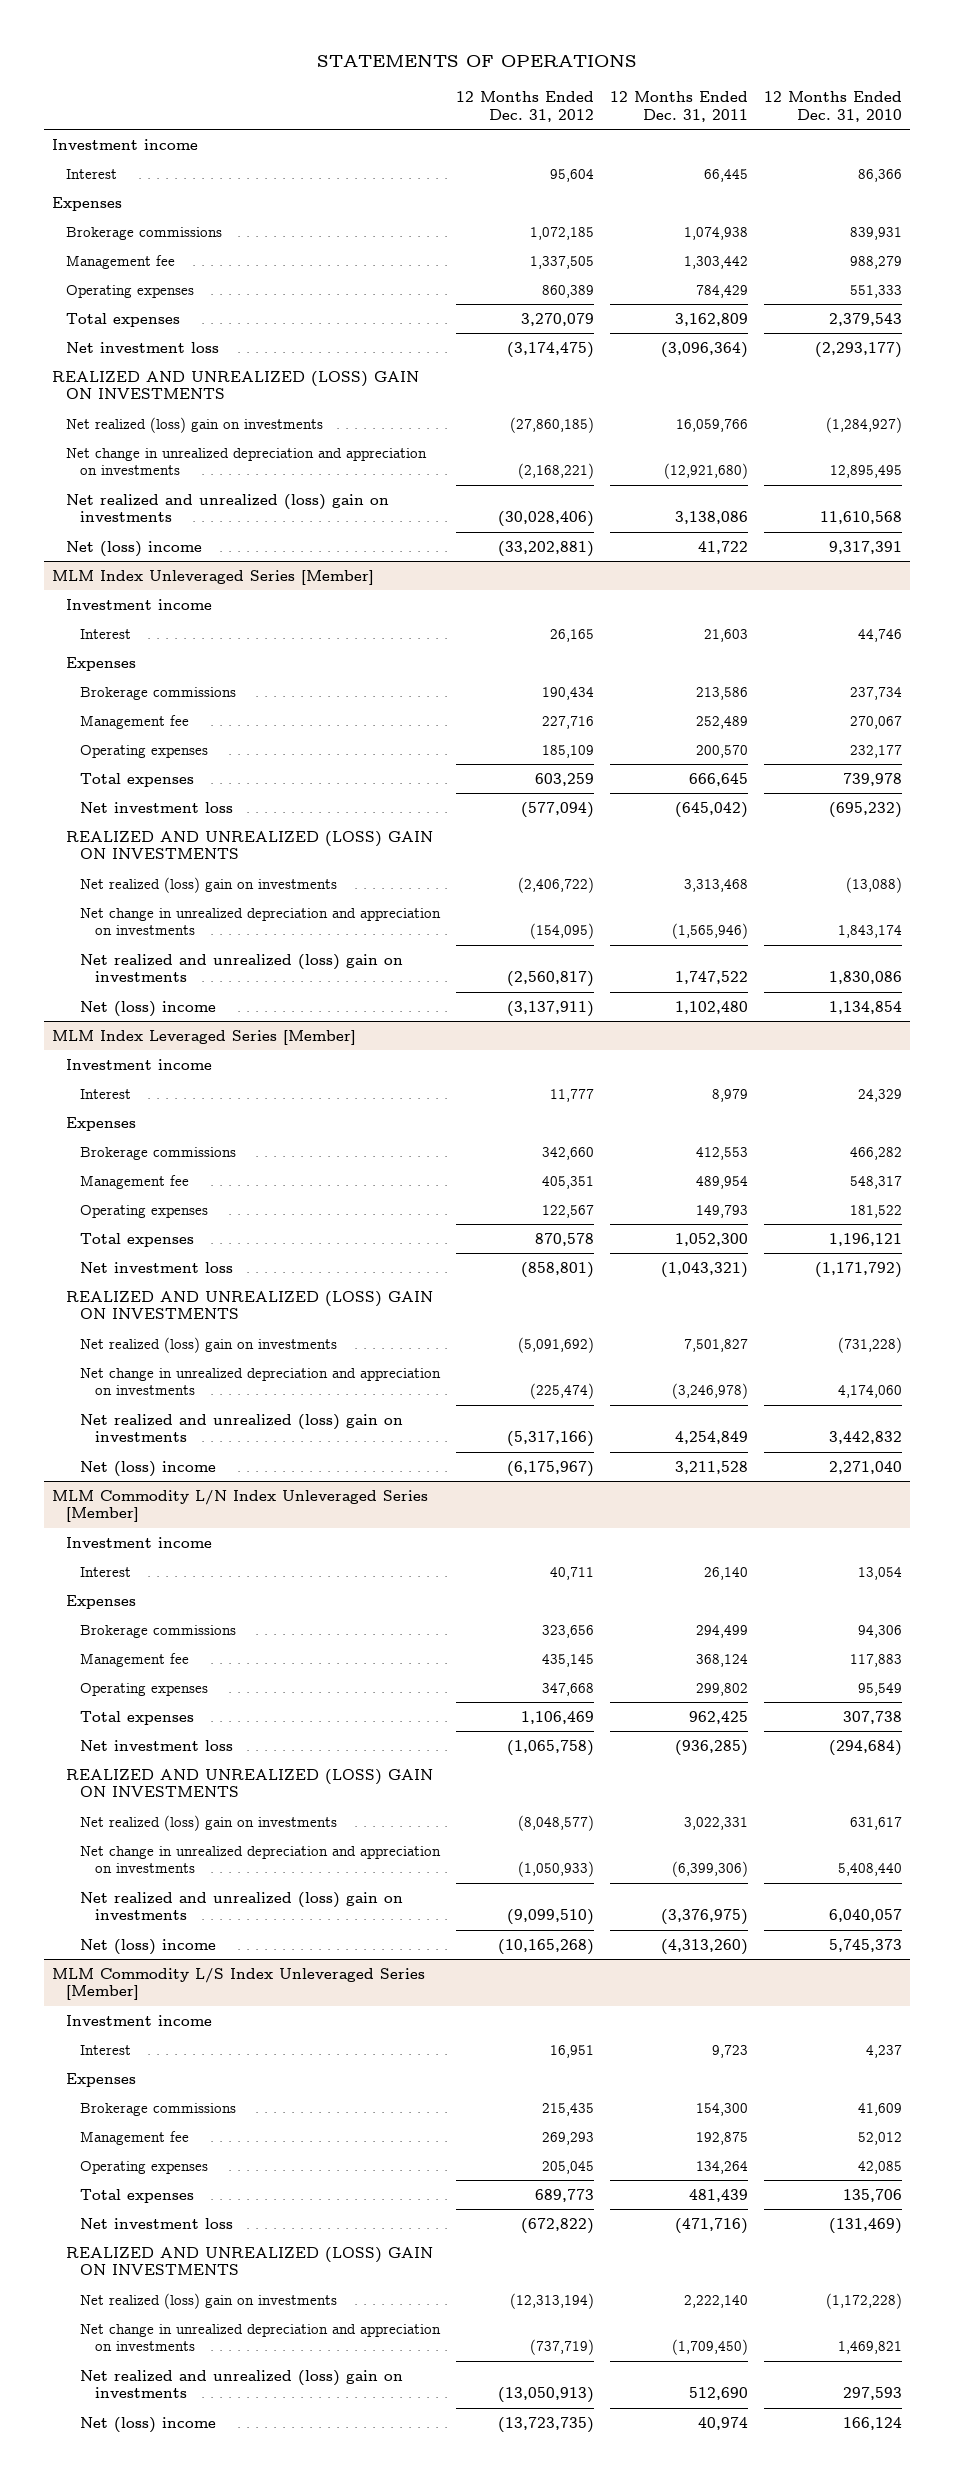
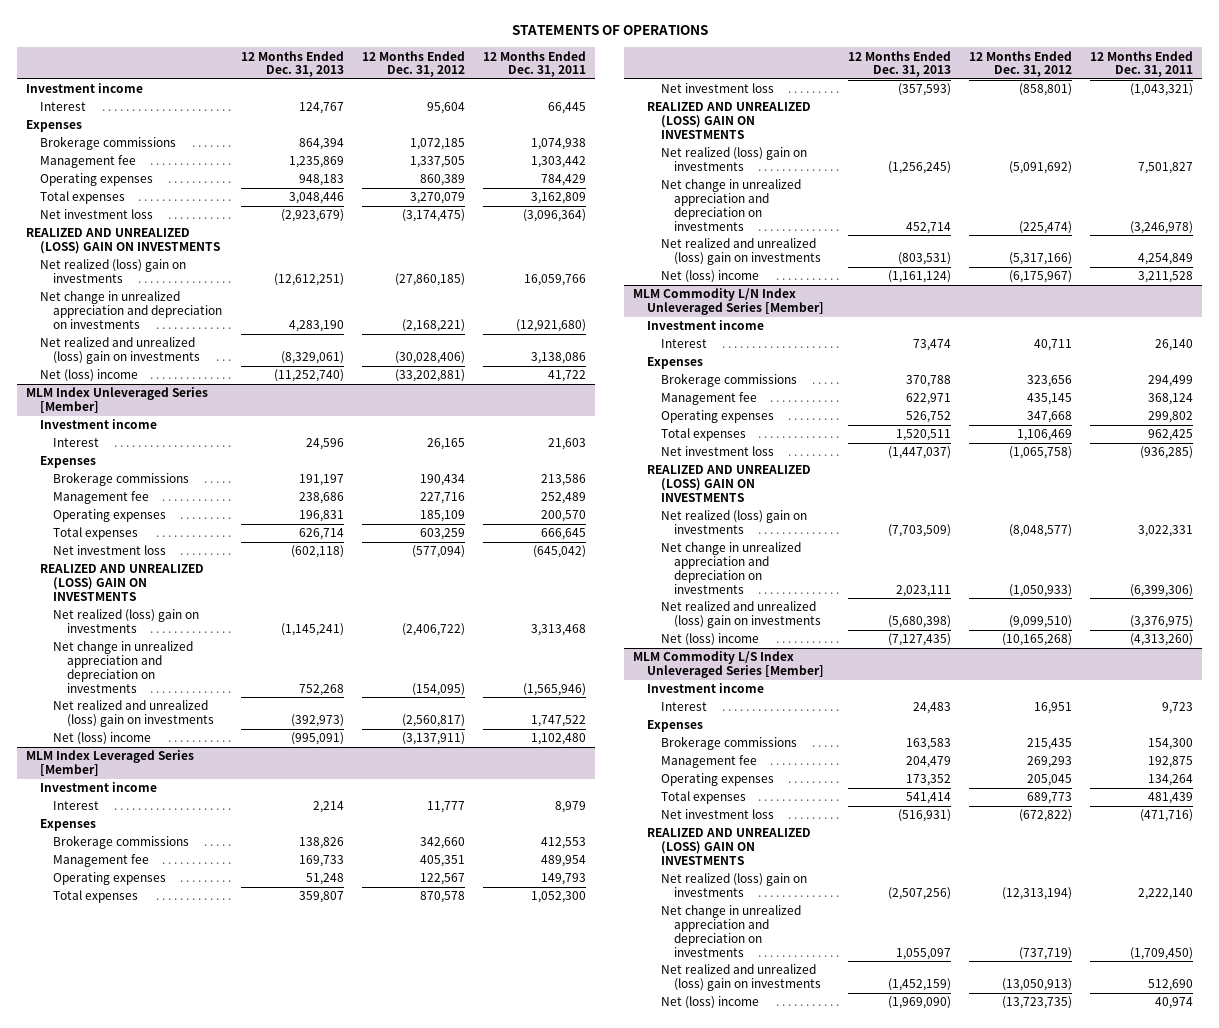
[764,91,903,122] 12 Months Ended Dec. 31, 2010 -> none
none -> [240,50,344,78] 12 Months Ended Dec. 31, 2013
[66,447,428,476] Net change in unrealized depreciation and appreciation on investments -> [39,291,223,329] Net change in unrealized appreciation and depreciation on investments
[80,907,442,936] Net change in unrealized depreciation and appreciation on investments -> [53,641,194,693] Net change in unrealized appreciation and depreciation on investments
[80,1367,442,1396] Net change in unrealized depreciation and appreciation on investments -> [660,179,801,231] Net change in unrealized appreciation and depreciation on investments
[80,1845,442,1874] Net change in unrealized depreciation and appreciation on investments -> [660,542,801,594] Net change in unrealized appreciation and depreciation on investments
[80,2323,442,2352] Net change in unrealized depreciation and appreciation on investments -> [660,905,801,957] Net change in unrealized appreciation and depreciation on investments

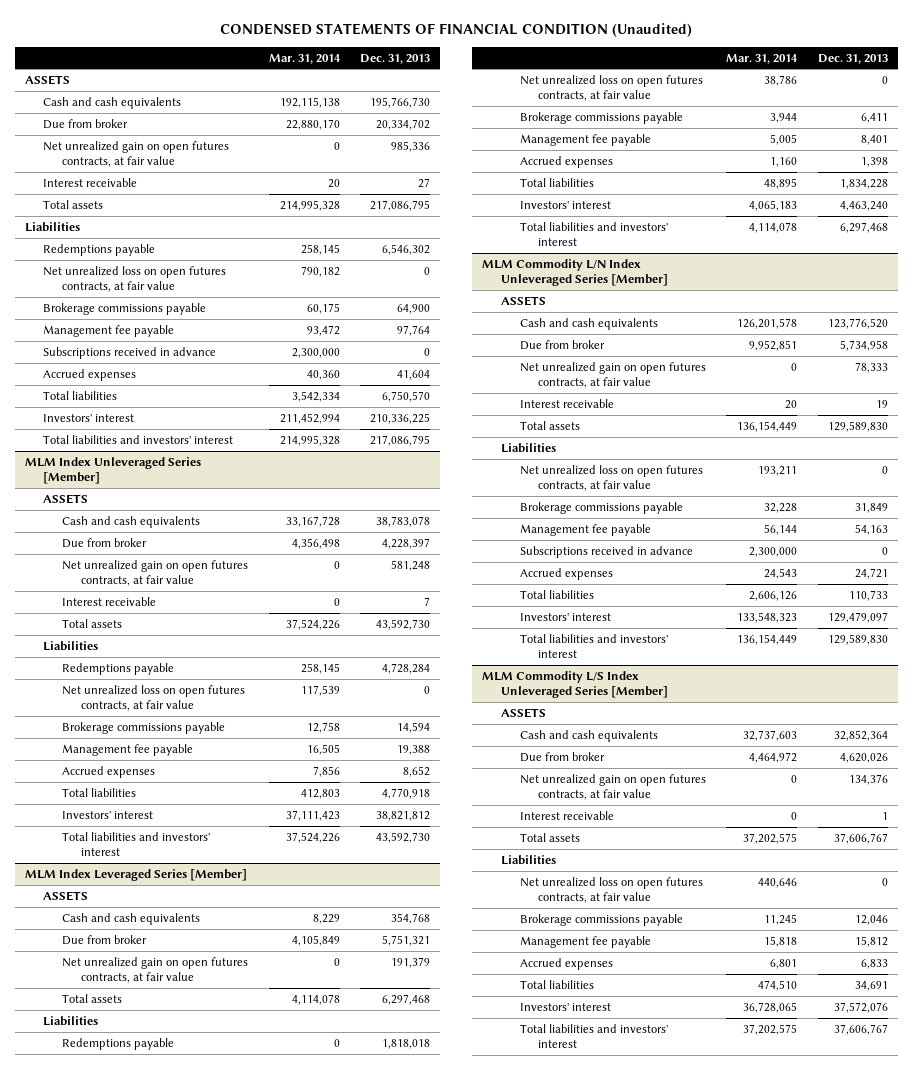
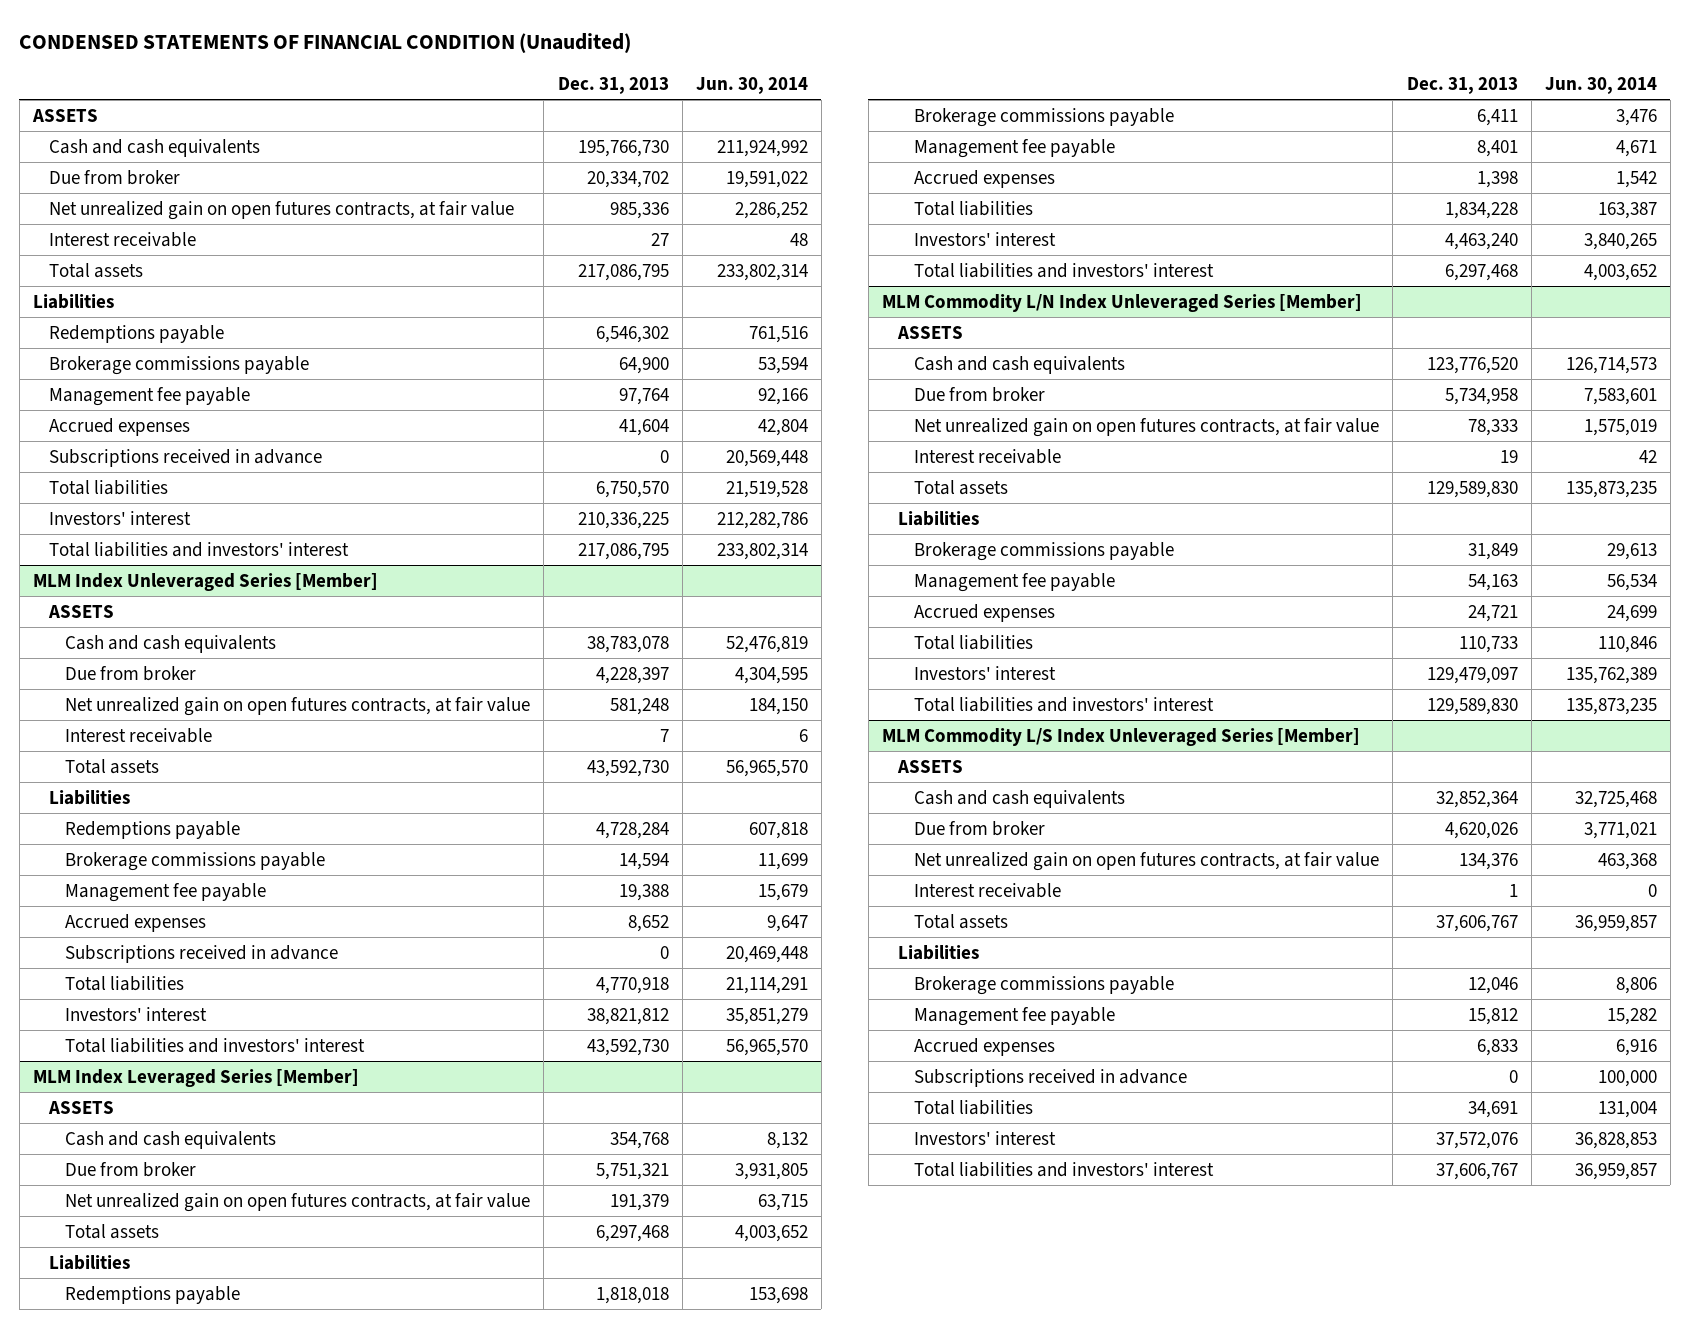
[268,53,341,64] Mar. 31, 2014 -> none
none -> [695,76,808,94] Jun. 30, 2014
[43,265,227,293] Net unrealized loss on open futures contracts, at fair value -> none
[43,346,217,359] Subscriptions received in advance -> [49,448,323,467] Subscriptions received in advance
[62,684,246,712] Net unrealized loss on open futures contracts, at fair value -> none
none -> [65,944,339,963] Subscriptions received in advance
[519,74,703,102] Net unrealized loss on open futures contracts, at fair value -> none
[519,464,703,492] Net unrealized loss on open futures contracts, at fair value -> none
[519,545,693,558] Subscriptions received in advance -> none
[519,876,703,904] Net unrealized loss on open futures contracts, at fair value -> none
none -> [914,1068,1188,1087] Subscriptions received in advance

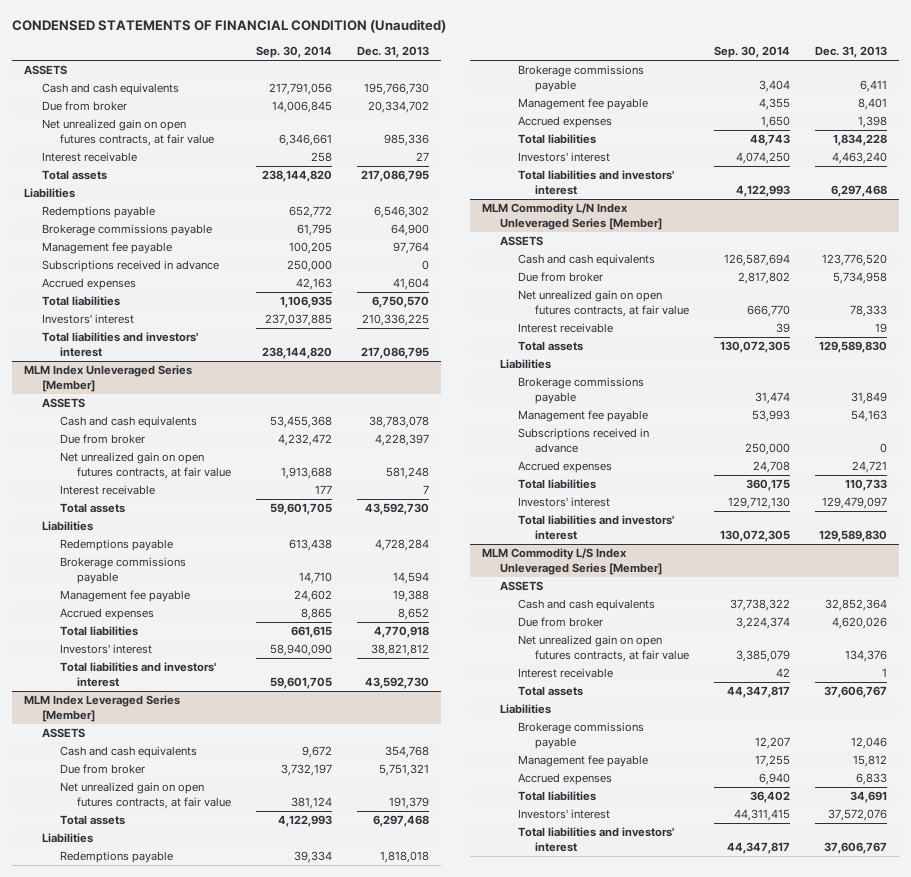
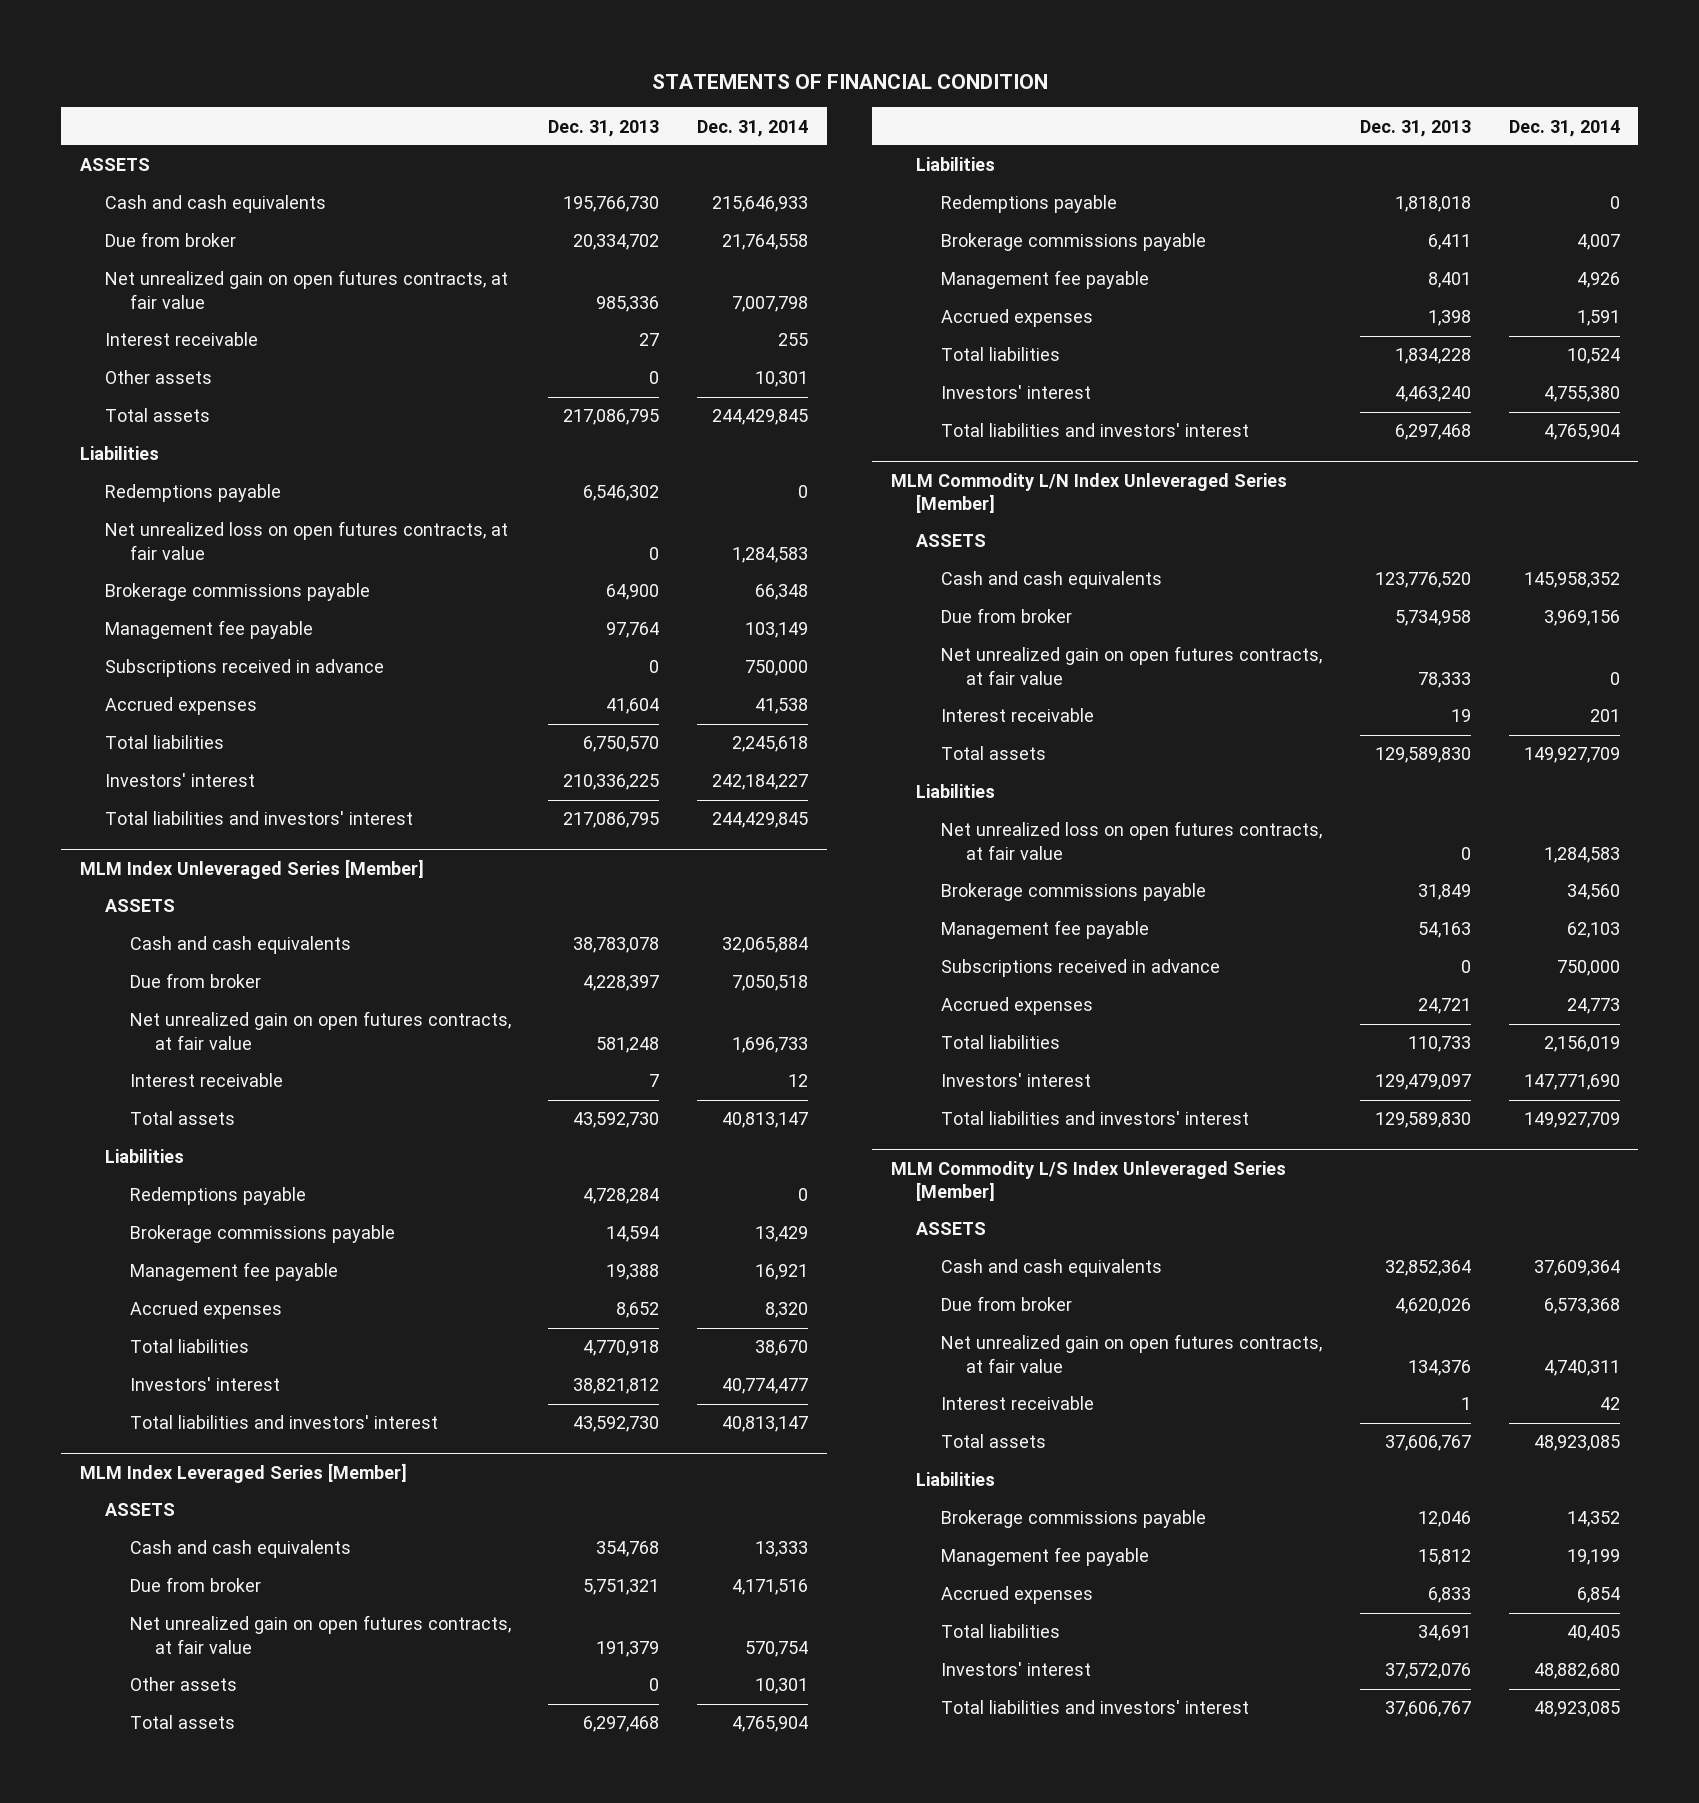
[12,19,447,34] CONDENSED STATEMENTS OF FINANCIAL CONDITION (Unaudited) -> [651,74,1048,90] STATEMENTS OF FINANCIAL CONDITION
[256,46,333,59] Sep. 30, 2014 -> none
none -> [697,119,809,137] Dec. 31, 2014
none -> [104,370,212,385] Other assets
none -> [104,521,508,560] Net unrealized loss on open futures contracts, at fair value
none -> [129,1677,237,1692] Other assets
none -> [941,821,1323,860] Net unrealized loss on open futures contracts, at fair value

